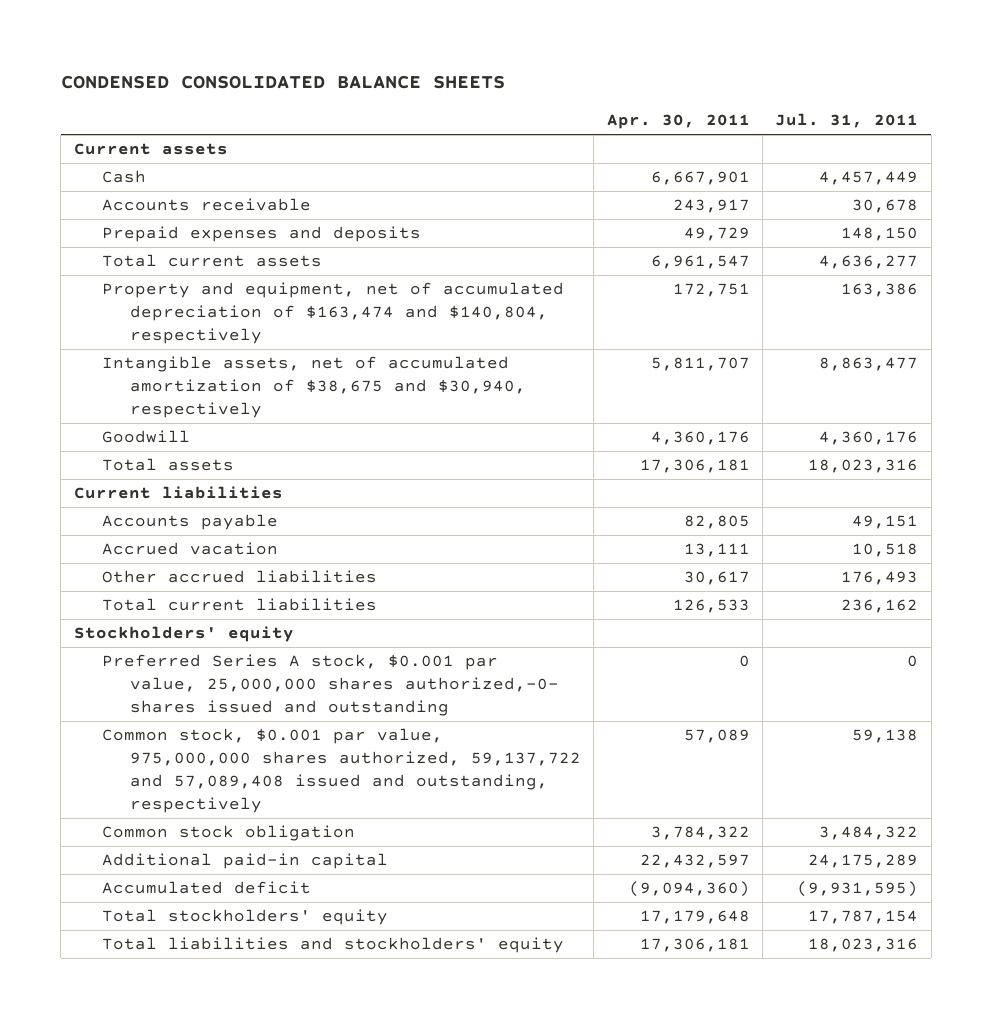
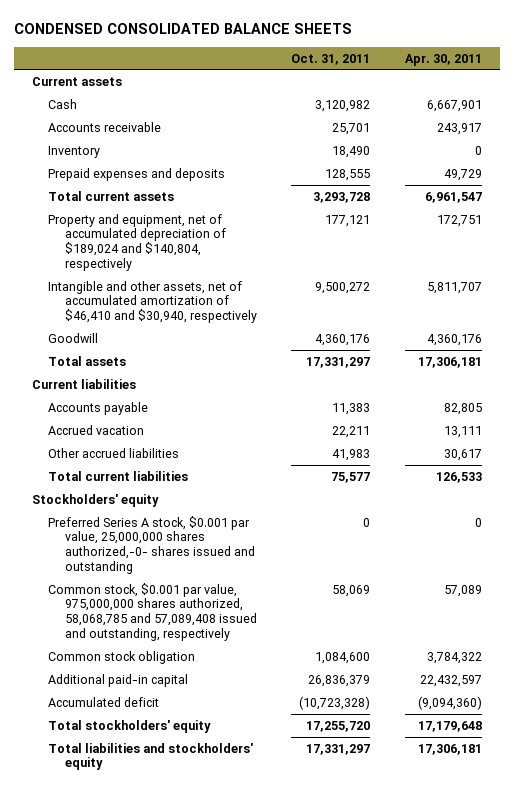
[775,113,919,129] Jul. 31, 2011 -> none
none -> [291,53,371,65] Oct. 31, 2011
none -> [48,145,101,158] Inventory
[101,282,564,345] Property and equipment, net of accumulated depreciation of $163,474 and $140,804, respectively -> [48,213,226,271] Property and equipment, net of accumulated depreciation of $189,024 and $140,804, respectively
[101,356,527,419] Intangible assets, net of accumulated amortization of $38,675 and $30,940, respectively -> [48,280,257,324] Intangible and other assets, net of accumulated amortization of $46,410 and $30,940, respectively
[101,728,582,813] Common stock, $0.001 par value, 975,000,000 shares authorized, 59,137,722 and 57,089,408 issued and outstanding, respectively -> [48,582,257,641] Common stock, $0.001 par value, 975,000,000 shares authorized, 58,068,785 and 57,089,408 issued and outstanding, respectively

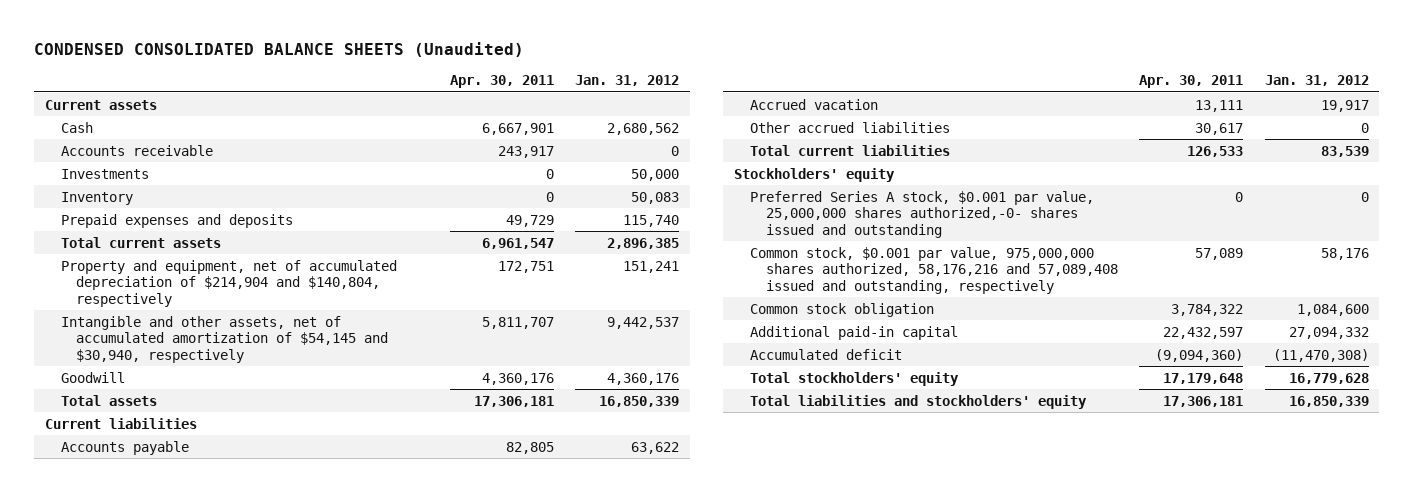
[14,23,353,35] CONDENSED CONSOLIDATED BALANCE SHEETS -> [34,41,525,57] CONDENSED CONSOLIDATED BALANCE SHEETS (Unaudited)
[291,53,371,65] Oct. 31, 2011 -> none
none -> [575,74,680,86] Jan. 31, 2012
none -> [60,168,149,179] Investments
[48,213,226,271] Property and equipment, net of accumulated depreciation of $189,024 and $140,804, respectively -> [60,259,397,307] Property and equipment, net of accumulated depreciation of $214,904 and $140,804, respectively
[48,280,257,324] Intangible and other assets, net of accumulated amortization of $46,410 and $30,940, respectively -> [60,315,389,363] Intangible and other assets, net of accumulated amortization of $54,145 and $30,940, respectively
[48,582,257,641] Common stock, $0.001 par value, 975,000,000 shares authorized, 58,068,785 and 57,089,408 issued and outstanding, respectively -> [749,246,1118,294] Common stock, $0.001 par value, 975,000,000 shares authorized, 58,176,216 and 57,089,408 issued and outstanding, respectively

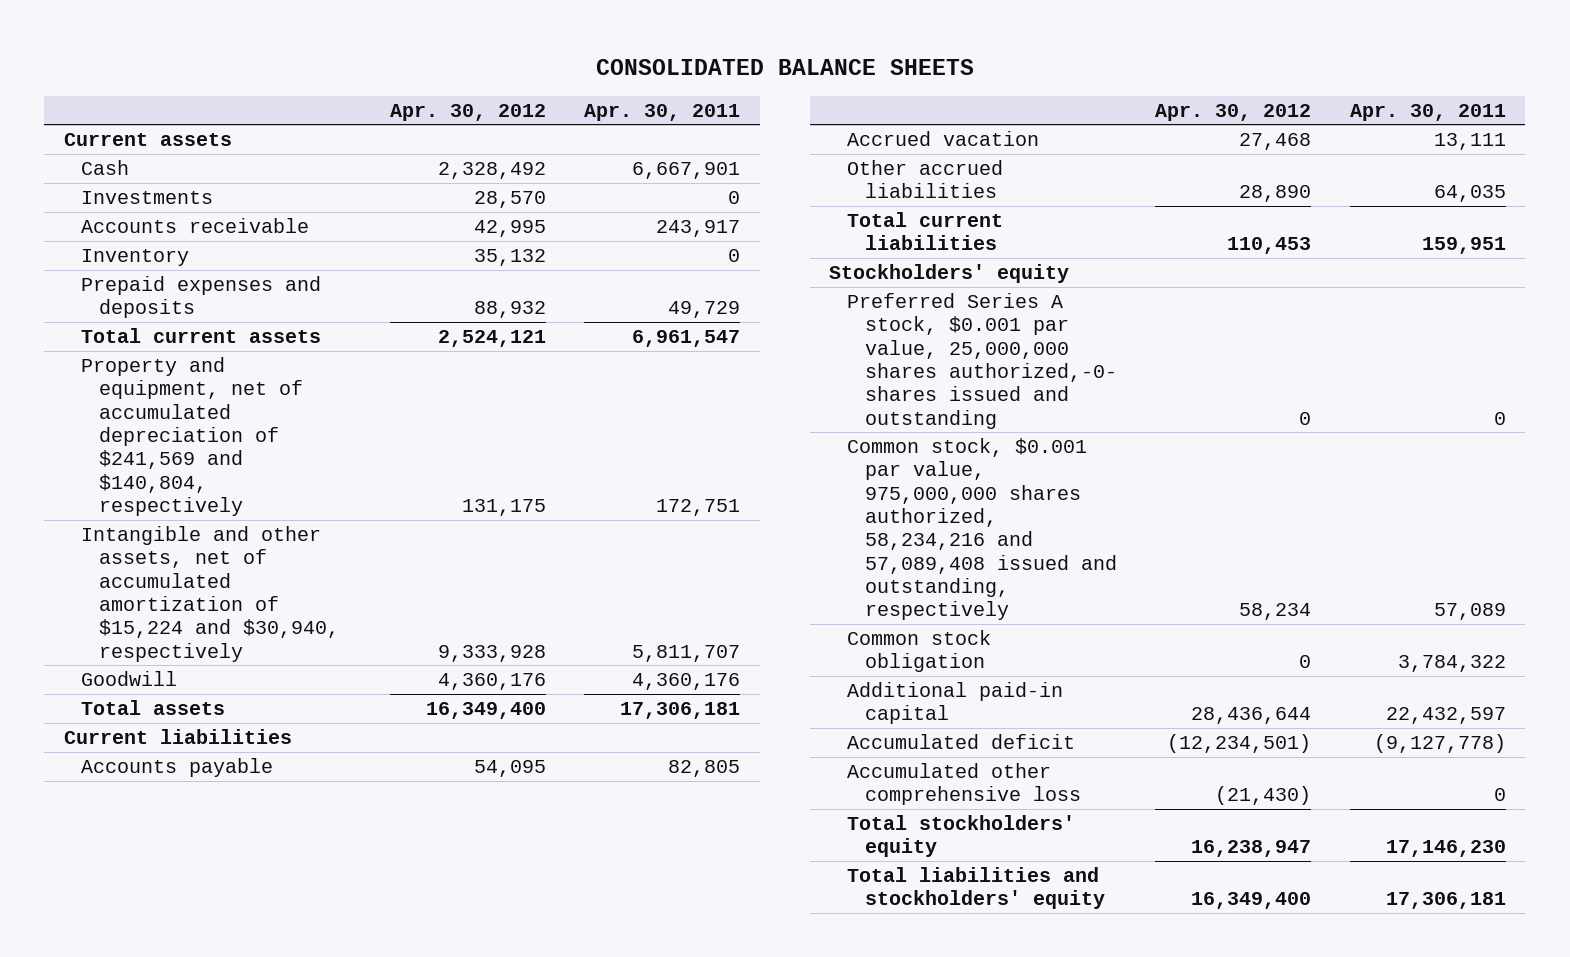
[34,41,525,57] CONDENSED CONSOLIDATED BALANCE SHEETS (Unaudited) -> [595,59,974,76] CONSOLIDATED BALANCE SHEETS
[575,74,680,86] Jan. 31, 2012 -> none
none -> [389,103,546,121] Apr. 30, 2012
[60,144,213,156] Accounts receivable -> [81,218,310,234] Accounts receivable
[60,259,397,307] Property and equipment, net of accumulated depreciation of $214,904 and $140,804, respectively -> [81,357,304,516] Property and equipment, net of accumulated depreciation of $241,569 and $140,804, respectively
[60,315,389,363] Intangible and other assets, net of accumulated amortization of $54,145 and $30,940, respectively -> [81,526,340,662] Intangible and other assets, net of accumulated amortization of $15,224 and $30,940, respectively
[1195,122,1244,135] 30,617 -> [1433,185,1506,203] 64,035
[1187,145,1244,157] 126,533 -> [1421,237,1506,255] 159,951
[749,246,1118,294] Common stock, $0.001 par value, 975,000,000 shares authorized, 58,176,216 and 57,089,408 issued and outstanding, respectively -> [846,438,1117,621] Common stock, $0.001 par value, 975,000,000 shares authorized, 58,234,216 and 57,089,408 issued and outstanding, respectively
[1155,348,1244,362] (9,094,360) -> [1373,734,1506,754] (9,127,778)
none -> [846,763,1081,806] Accumulated other comprehensive loss
[1163,372,1244,384] 17,179,648 -> [1385,840,1506,858] 17,146,230

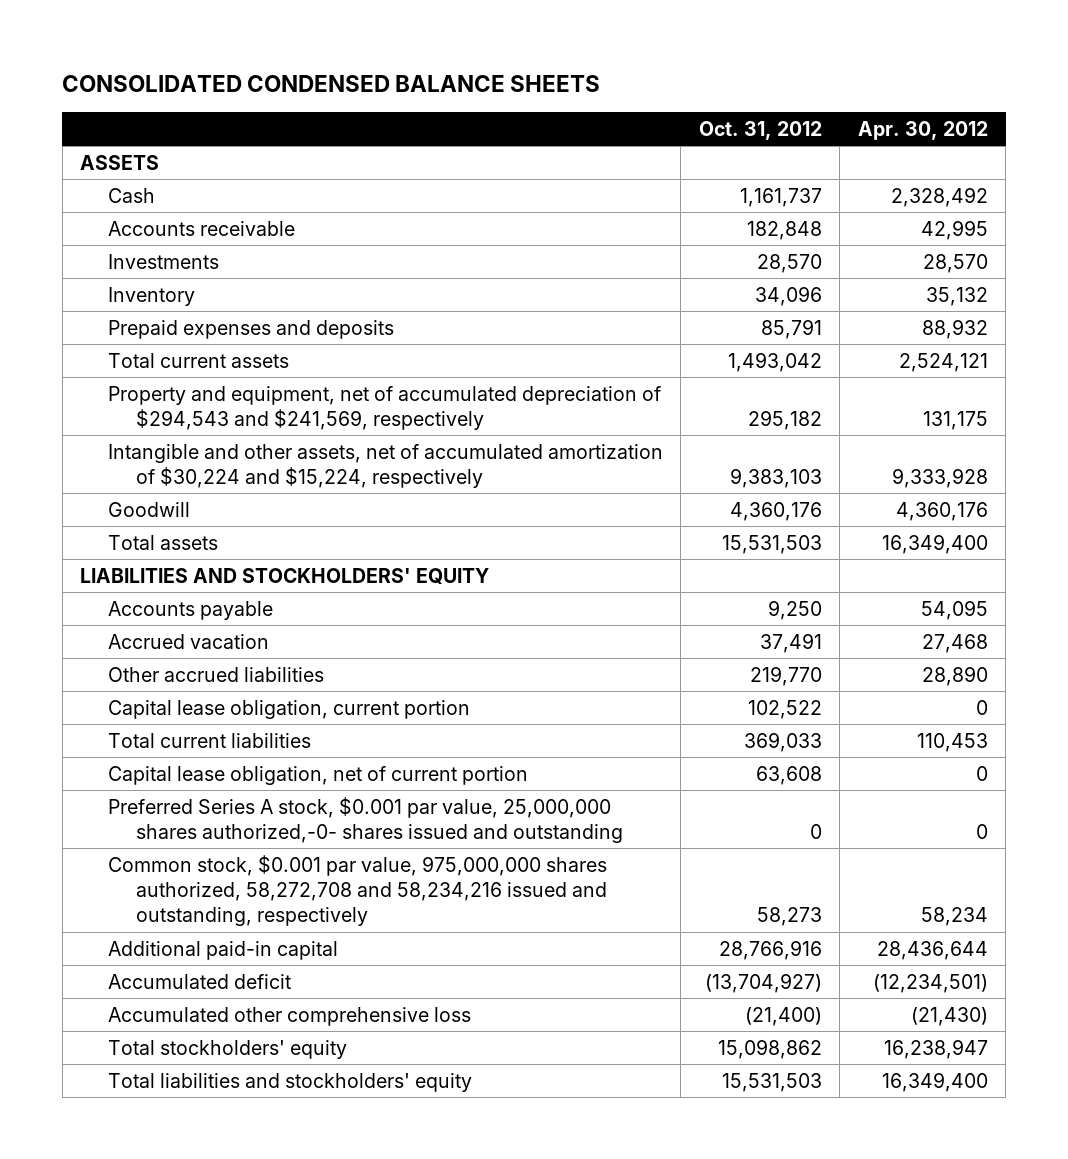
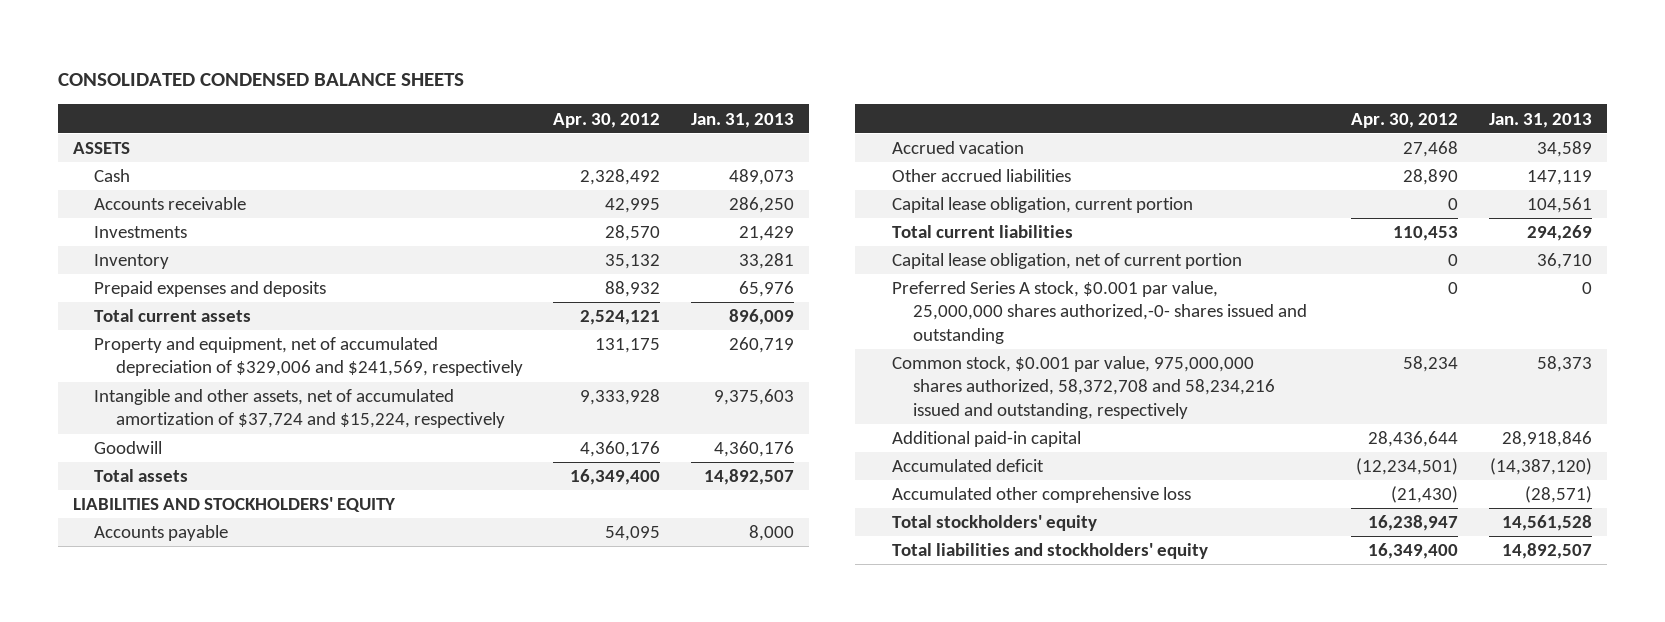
[698,120,822,140] Oct. 31, 2012 -> none
none -> [691,112,795,128] Jan. 31, 2013
[107,385,661,430] Property and equipment, net of accumulated depreciation of $294,543 and $241,569, respectively -> [94,337,523,377] Property and equipment, net of accumulated depreciation of $329,006 and $241,569, respectively
[107,443,663,488] Intangible and other assets, net of accumulated amortization of $30,224 and $15,224, respectively -> [94,389,505,429] Intangible and other assets, net of accumulated amortization of $37,724 and $15,224, respectively
[107,854,607,926] Common stock, $0.001 par value, 975,000,000 shares authorized, 58,272,708 and 58,234,216 issued and outstanding, respectively -> [891,356,1276,419] Common stock, $0.001 par value, 975,000,000 shares authorized, 58,372,708 and 58,234,216 issued and outstanding, respectively

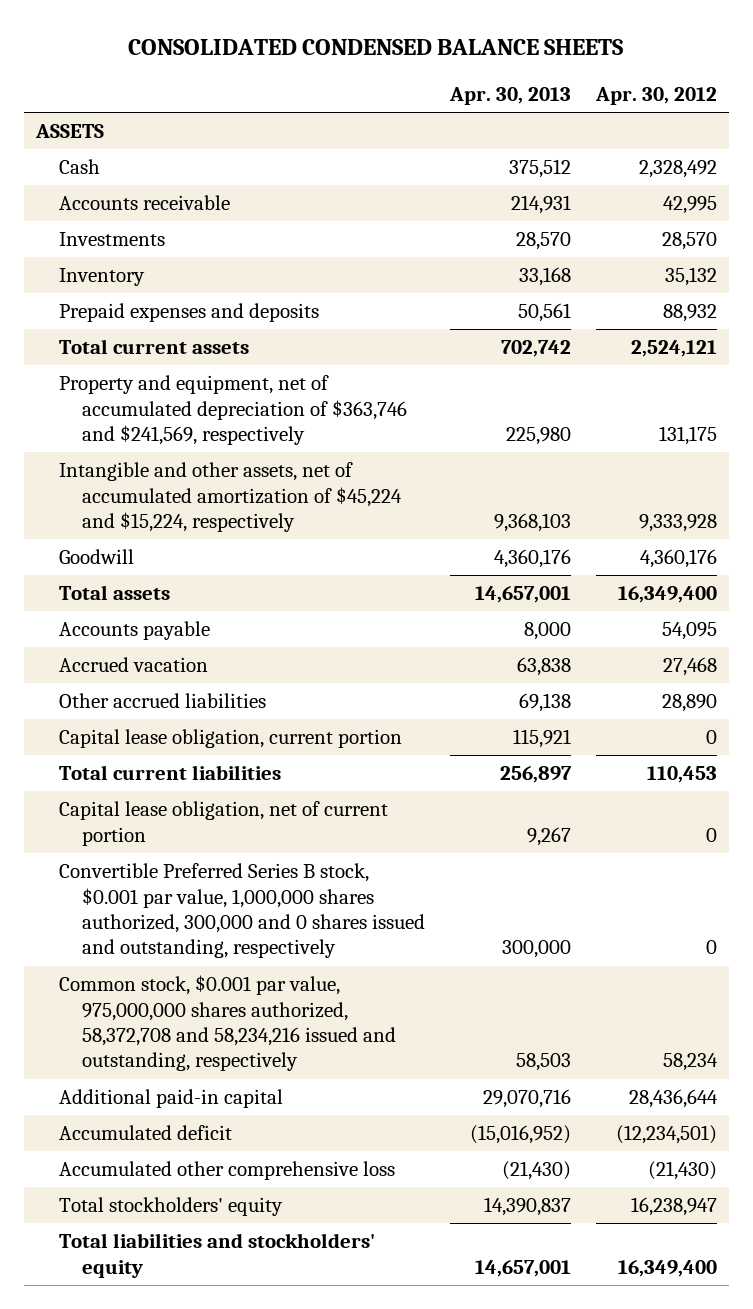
[691,112,795,128] Jan. 31, 2013 -> none
none -> [448,86,571,105] Apr. 30, 2013
[94,337,523,377] Property and equipment, net of accumulated depreciation of $329,006 and $241,569, respectively -> [59,375,408,446] Property and equipment, net of accumulated depreciation of $363,746 and $241,569, respectively
[94,389,505,429] Intangible and other assets, net of accumulated amortization of $37,724 and $15,224, respectively -> [59,462,403,533] Intangible and other assets, net of accumulated amortization of $45,224 and $15,224, respectively
[72,497,396,513] LIABILITIES AND STOCKHOLDERS' EQUITY -> none
[891,281,1308,344] Preferred Series A stock, $0.001 par value, 25,000,000 shares authorized,-0- shares issued and outstanding -> [59,863,426,959] Convertible Preferred Series B stock, $0.001 par value, 1,000,000 shares authorized, 300,000 and 0 shares issued and outstanding, respectively

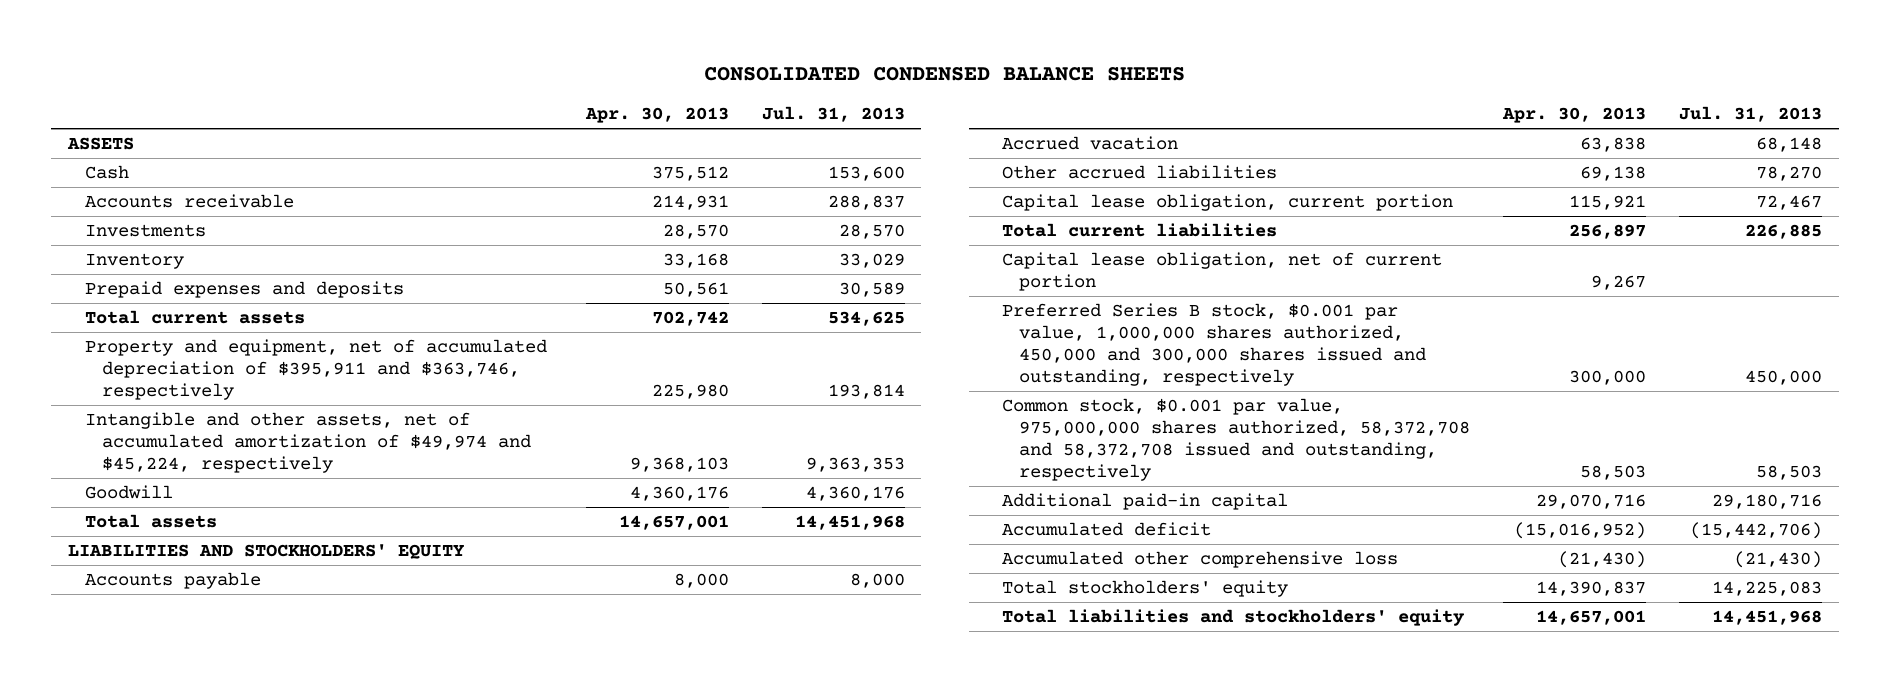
[594,86,717,105] Apr. 30, 2012 -> none
none -> [761,106,905,123] Jul. 31, 2013
[59,375,408,446] Property and equipment, net of accumulated depreciation of $363,746 and $241,569, respectively -> [84,338,547,401] Property and equipment, net of accumulated depreciation of $395,911 and $363,746, respectively
[59,462,403,533] Intangible and other assets, net of accumulated amortization of $45,224 and $15,224, respectively -> [84,411,531,474] Intangible and other assets, net of accumulated amortization of $49,974 and $45,224, respectively
none -> [67,543,465,559] LIABILITIES AND STOCKHOLDERS' EQUITY
[59,863,426,959] Convertible Preferred Series B stock, $0.001 par value, 1,000,000 shares authorized, 300,000 and 0 shares issued and outstanding, respectively -> [1002,302,1427,387] Preferred Series B stock, $0.001 par value, 1,000,000 shares authorized, 450,000 and 300,000 shares issued and outstanding, respectively
[59,975,397,1072] Common stock, $0.001 par value, 975,000,000 shares authorized, 58,372,708 and 58,234,216 issued and outstanding, respectively -> [1002,397,1471,482] Common stock, $0.001 par value, 975,000,000 shares authorized, 58,372,708 and 58,372,708 issued and outstanding, respectively

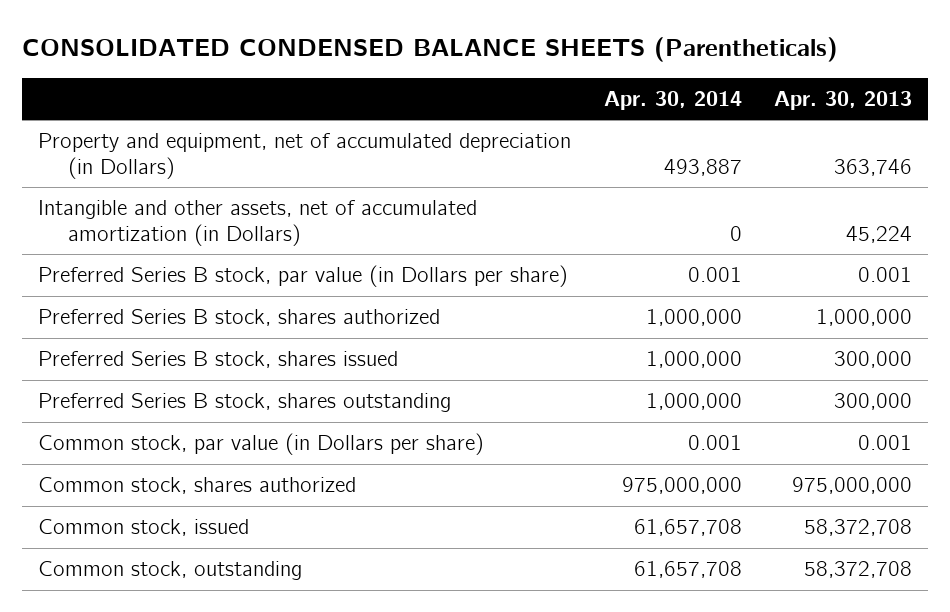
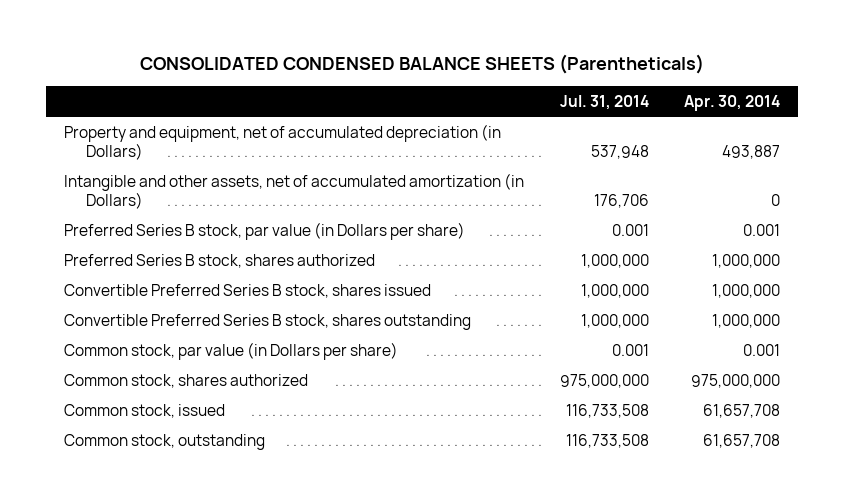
[773,91,912,111] Apr. 30, 2013 -> none
none -> [559,94,649,110] Jul. 31, 2014
[38,351,399,369] Preferred Series B stock, shares issued -> [63,283,431,298] Convertible Preferred Series B stock, shares issued
[38,393,452,413] Preferred Series B stock, shares outstanding -> [63,313,471,330] Convertible Preferred Series B stock, shares outstanding

